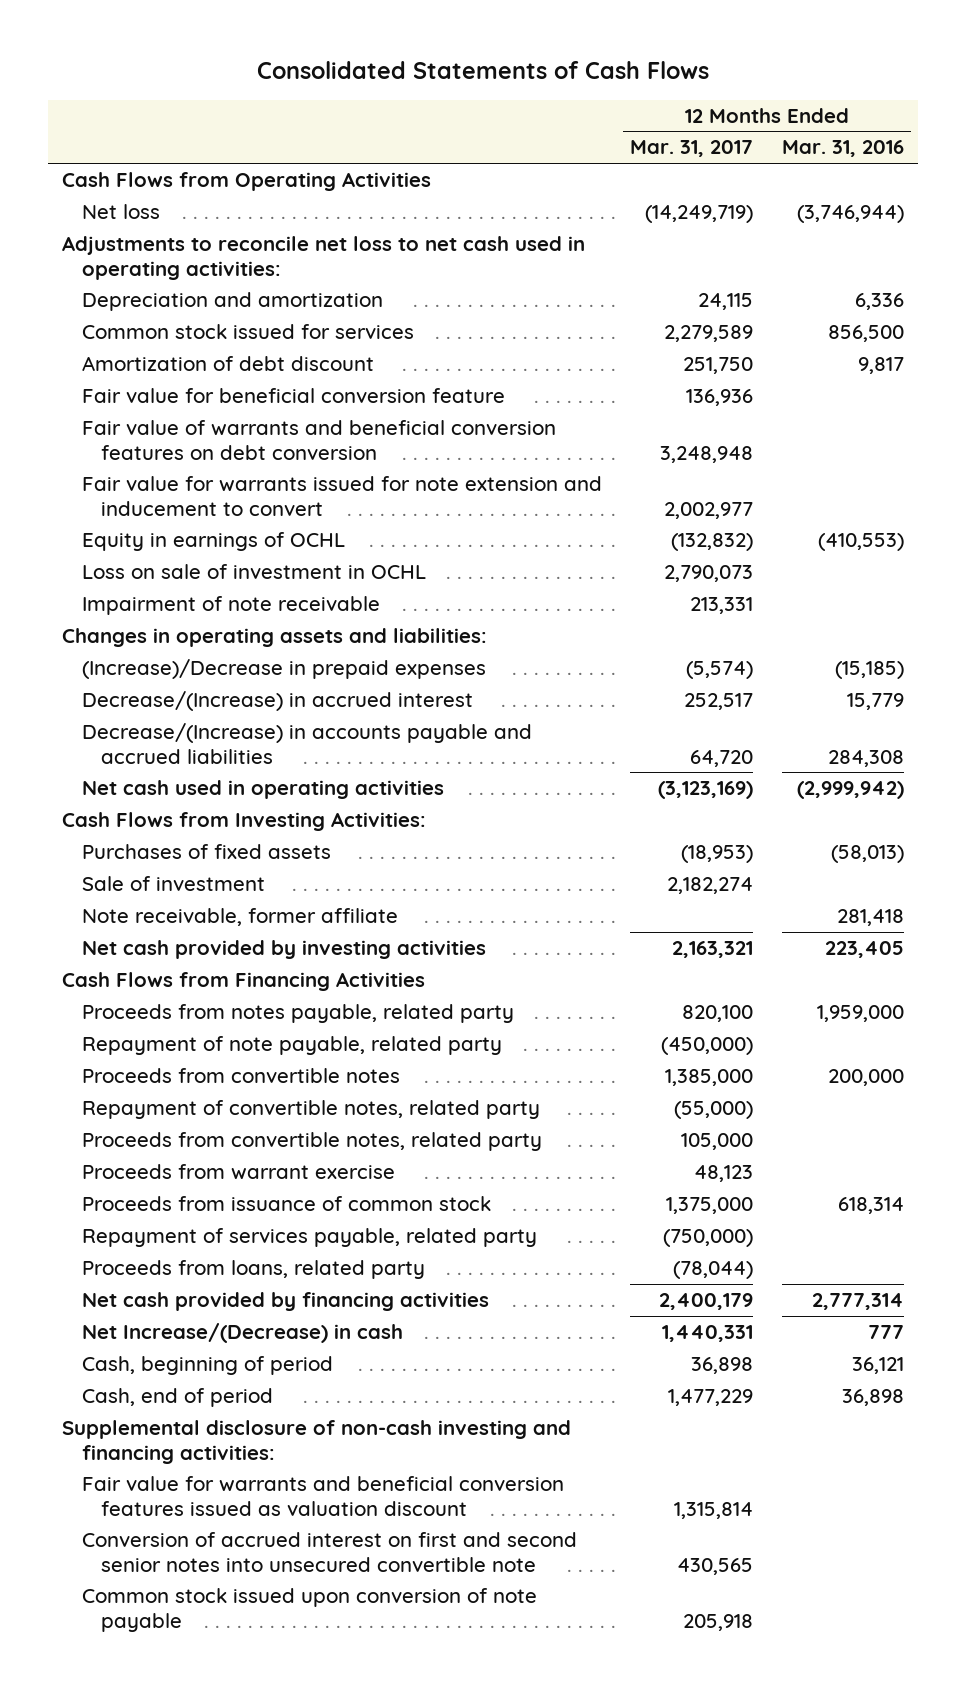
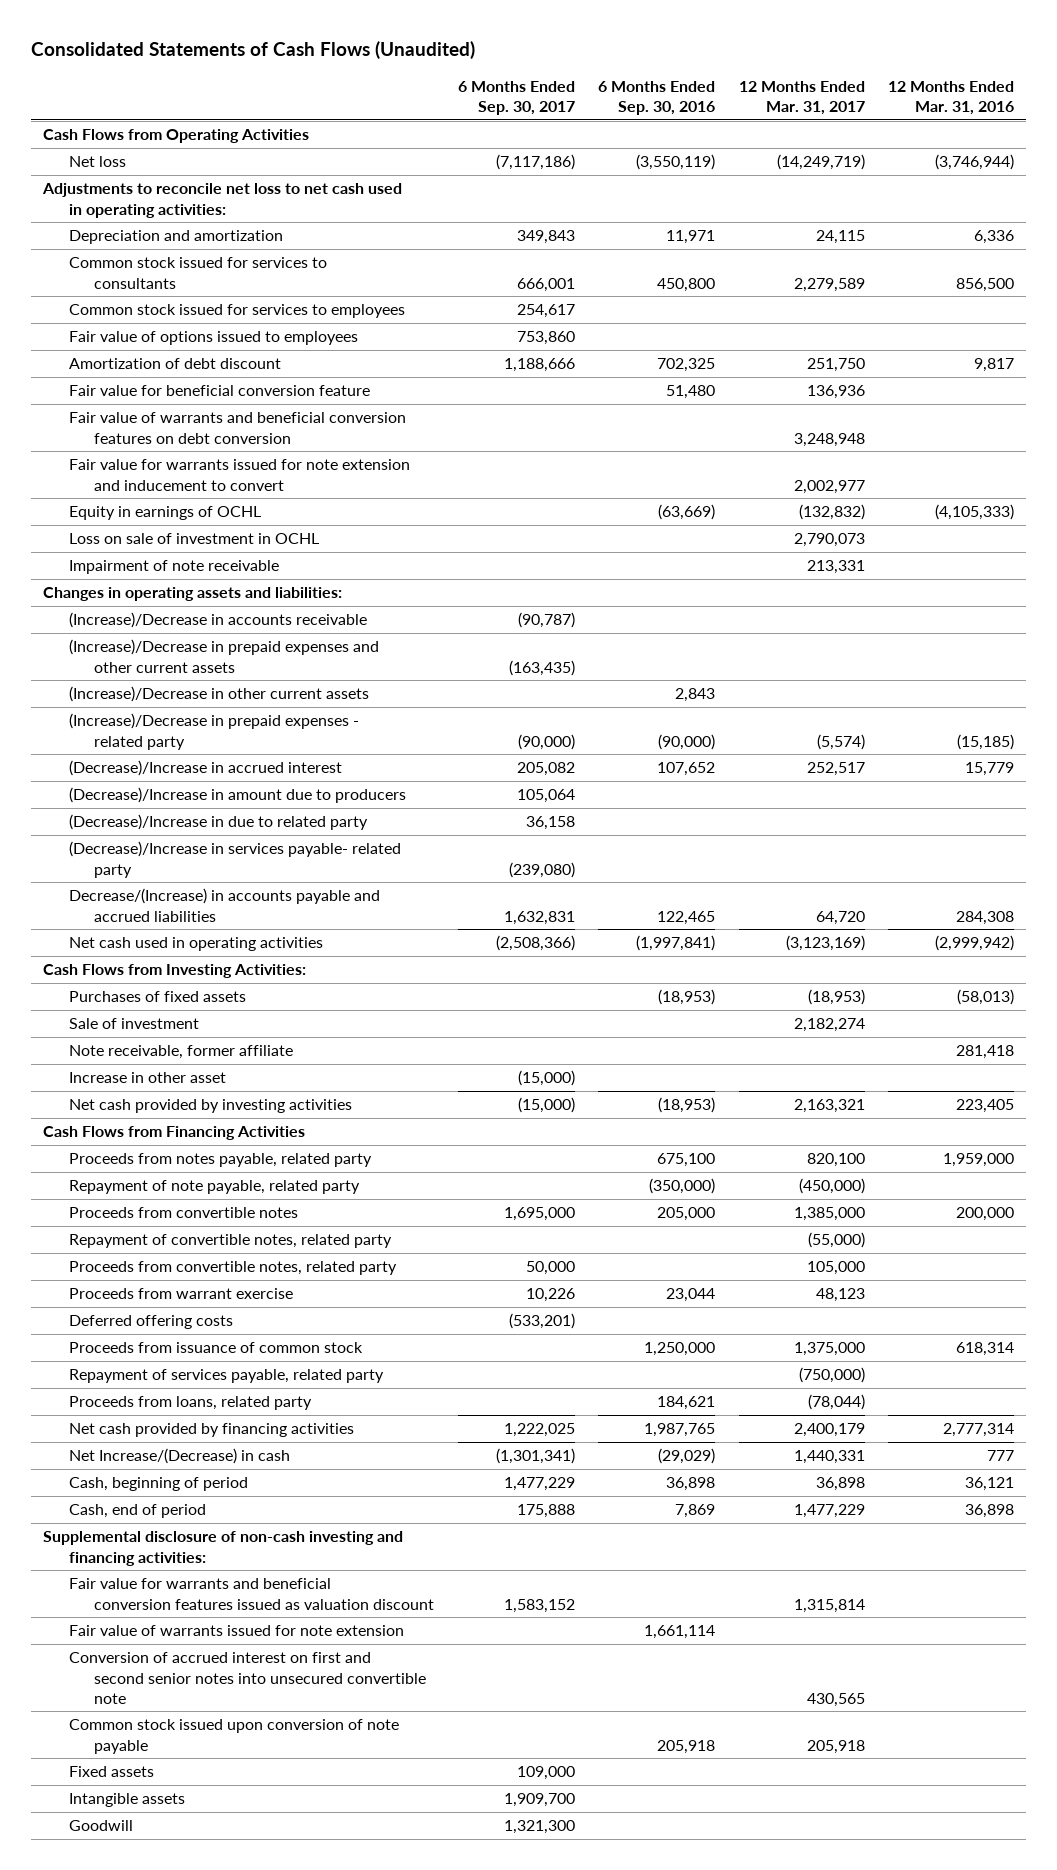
[256,61,709,80] Consolidated Statements of Cash Flows -> [31,41,476,60] Consolidated Statements of Cash Flows (Unaudited)
none -> [457,81,575,116] 6 Months Ended Sep. 30, 2017
none -> [598,81,716,116] 6 Months Ended Sep. 30, 2016
[81,324,414,340] Common stock issued for services -> [68,257,327,289] Common stock issued for services to consultants
none -> [68,304,405,319] Common stock issued for services to employees
none -> [68,331,358,346] Fair value of options issued to employees
[817,533,904,552] (410,553) -> [935,504,1015,521] (4,105,333)
none -> [68,612,367,629] (Increase)/Decrease in accounts receivable
none -> [68,639,379,673] (Increase)/Decrease in prepaid expenses and other current assets
none -> [68,686,369,703] (Increase)/Decrease in other current assets
[81,659,486,680] (Increase)/Decrease in prepaid expenses -> [68,713,359,750] (Increase)/Decrease in prepaid expenses - related party
[81,691,473,712] Decrease/(Increase) in accrued interest -> [68,760,342,777] (Decrease)/Increase in accrued interest
none -> [68,787,406,804] (Decrease)/Increase in amount due to producers
none -> [68,814,368,831] (Decrease)/Increase in due to related party
none -> [68,841,401,878] (Decrease)/Increase in services payable- related party
none -> [68,1072,226,1084] Increase in other asset
none -> [68,1315,233,1330] Deferred offering costs
none -> [68,1625,404,1637] Fair value of warrants issued for note extension
none -> [68,1766,154,1778] Fixed assets
none -> [68,1793,185,1808] Intangible assets
none -> [68,1820,133,1832] Goodwill

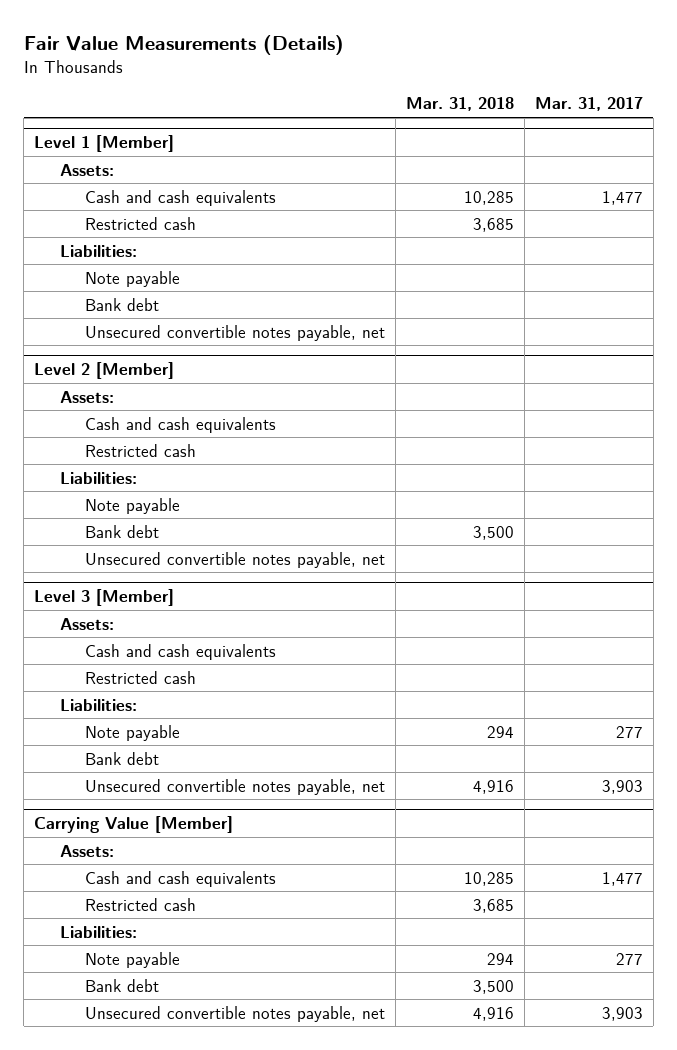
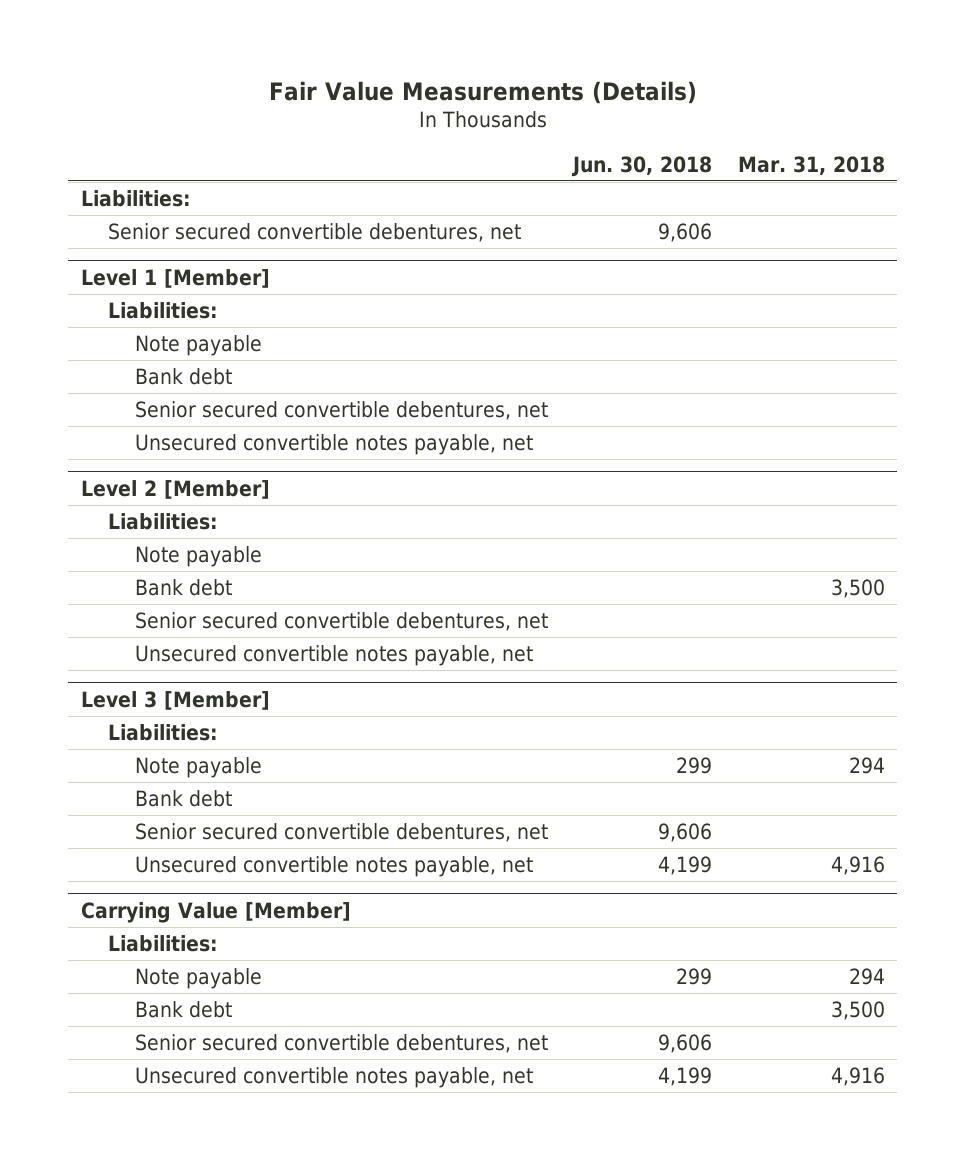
[534,97,643,112] Mar. 31, 2017 -> none
none -> [571,155,713,177] Jun. 30, 2018
none -> [80,189,191,207] Liabilities:
none -> [107,222,521,242] Senior secured convertible debentures, net
[59,163,114,176] Assets: -> none
[85,189,277,206] Cash and cash equivalents -> none
[85,216,197,230] Restricted cash -> none
none -> [134,400,548,420] Senior secured convertible debentures, net
[59,390,114,403] Assets: -> none
[85,416,277,433] Cash and cash equivalents -> none
[85,443,197,457] Restricted cash -> none
none -> [134,611,548,631] Senior secured convertible debentures, net
[59,617,114,630] Assets: -> none
[85,643,277,660] Cash and cash equivalents -> none
[85,670,197,684] Restricted cash -> none
none -> [134,822,548,842] Senior secured convertible debentures, net
[59,844,114,857] Assets: -> none
[85,870,277,887] Cash and cash equivalents -> none
[85,897,197,911] Restricted cash -> none
none -> [134,1033,548,1053] Senior secured convertible debentures, net

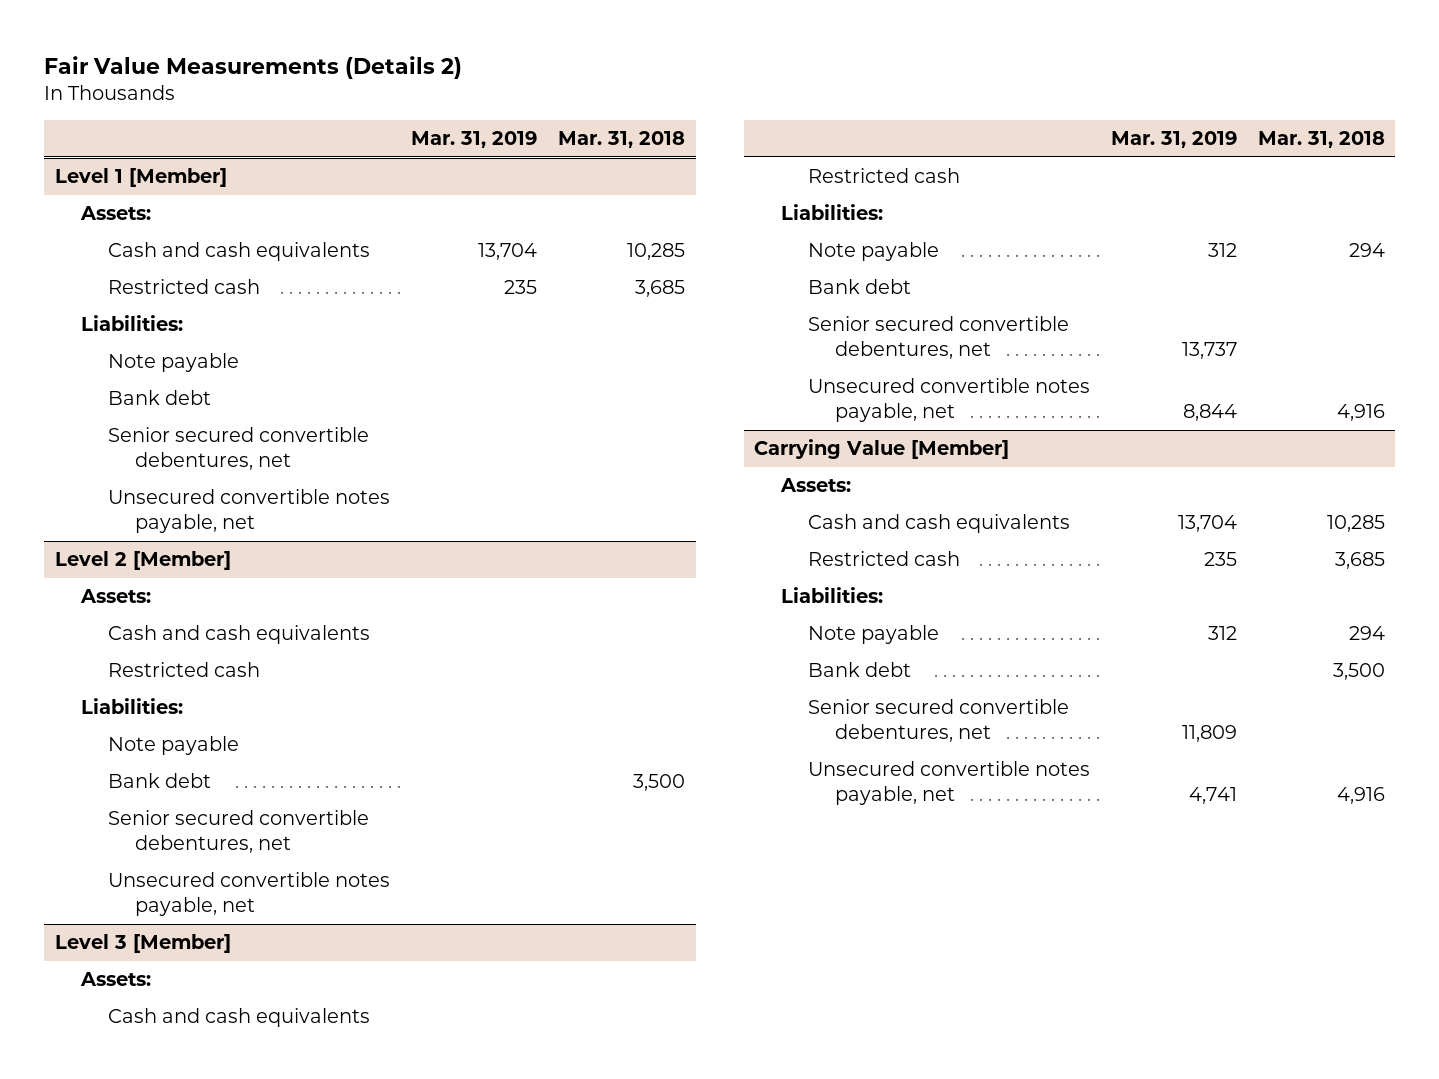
[268,80,697,104] Fair Value Measurements (Details) -> [44,56,463,80] Fair Value Measurements (Details 2)
[571,155,713,177] Jun. 30, 2018 -> none
none -> [411,130,538,148] Mar. 31, 2019
[80,189,191,207] Liabilities: -> none
[107,222,521,242] Senior secured convertible debentures, net -> none
none -> [80,206,152,221] Assets:
none -> [108,242,371,262] Cash and cash equivalents
none -> [108,279,261,295] Restricted cash
none -> [80,589,152,604] Assets:
none -> [108,625,371,645] Cash and cash equivalents
none -> [108,662,261,678] Restricted cash
none -> [80,972,152,987] Assets:
none -> [108,1008,371,1028] Cash and cash equivalents
none -> [807,168,960,184] Restricted cash
none -> [780,478,852,493] Assets:
none -> [807,514,1070,534] Cash and cash equivalents
none -> [807,551,960,567] Restricted cash

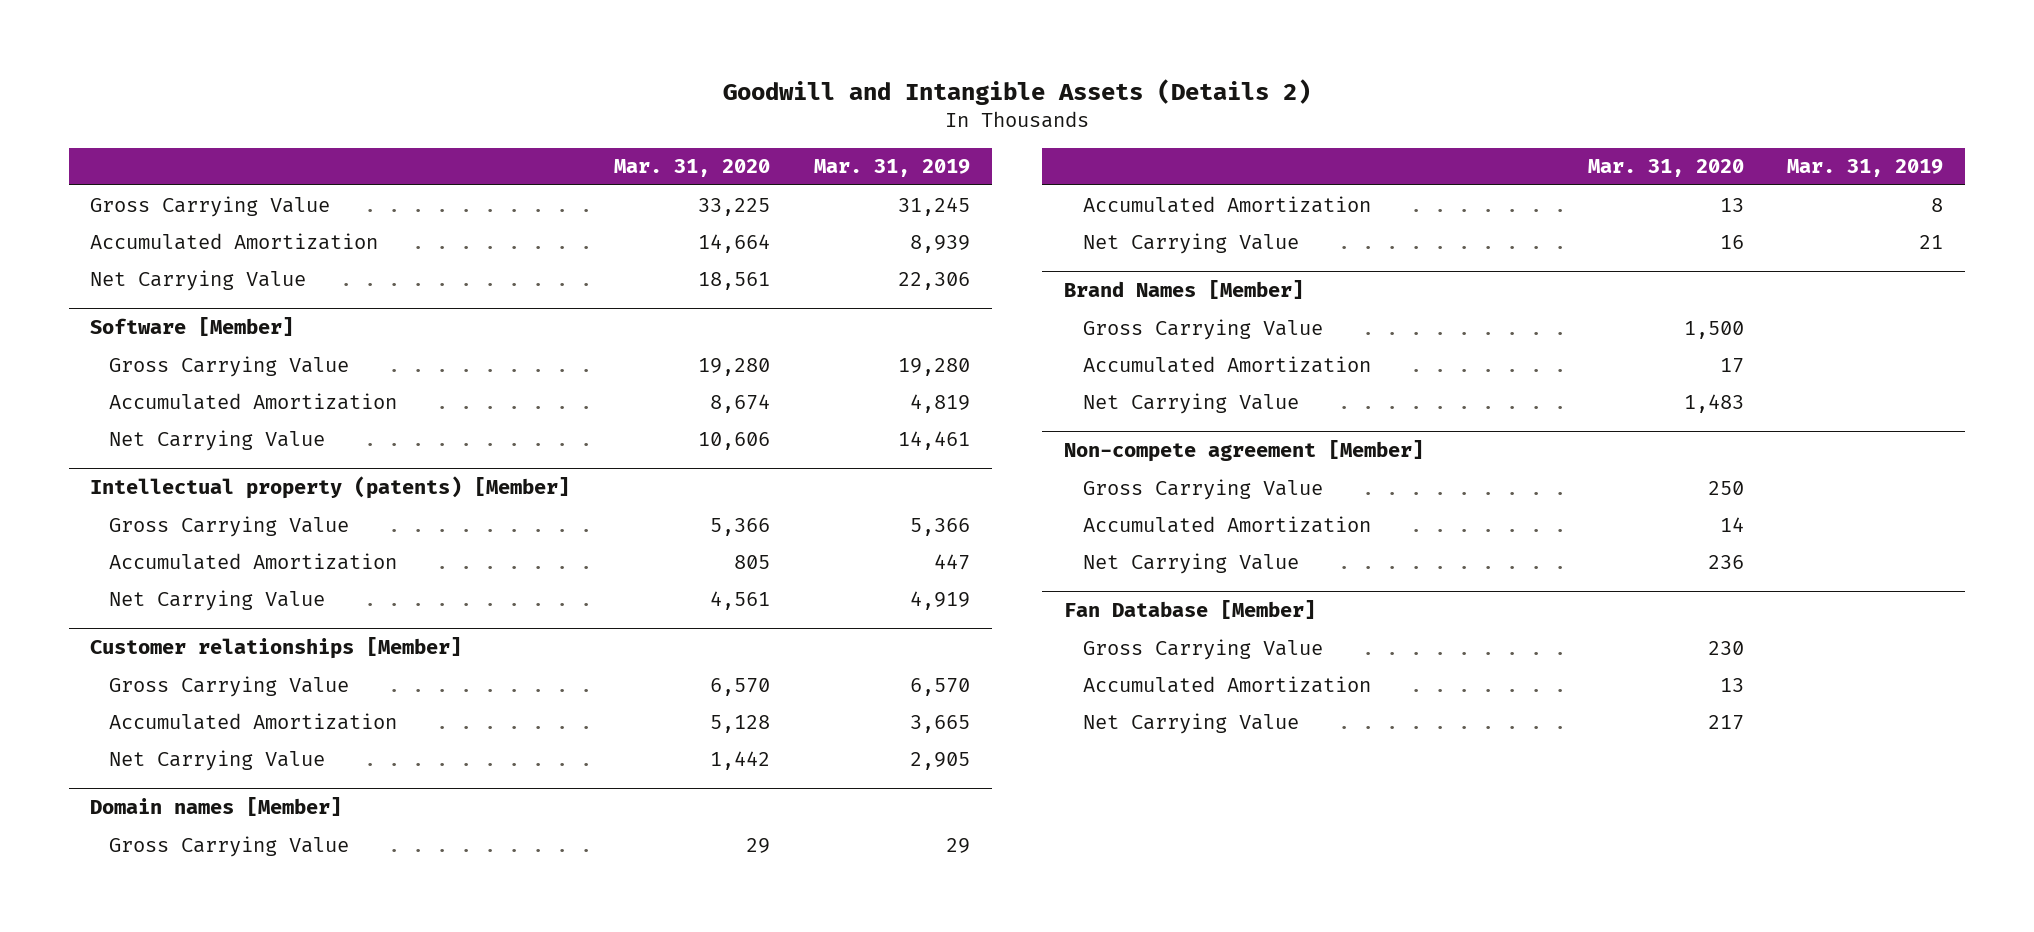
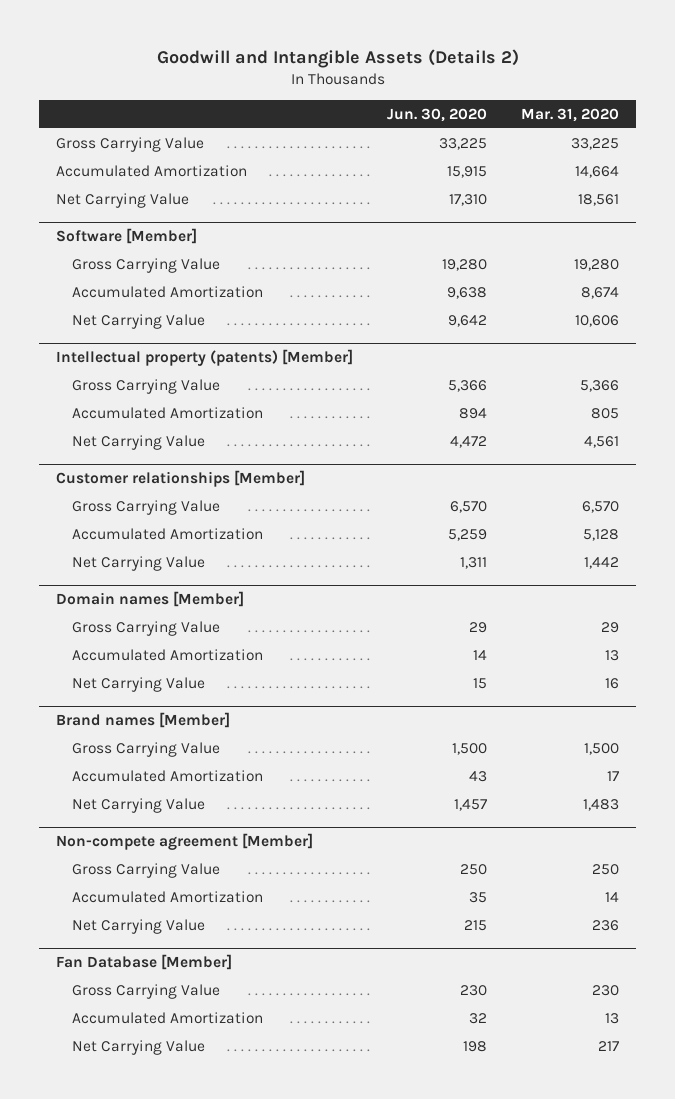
[813,159,970,178] Mar. 31, 2019 -> none
none -> [387,107,488,122] Jun. 30, 2020
[1063,280,1304,300] Brand Names [Member] -> [56,712,231,729] Brand names [Member]

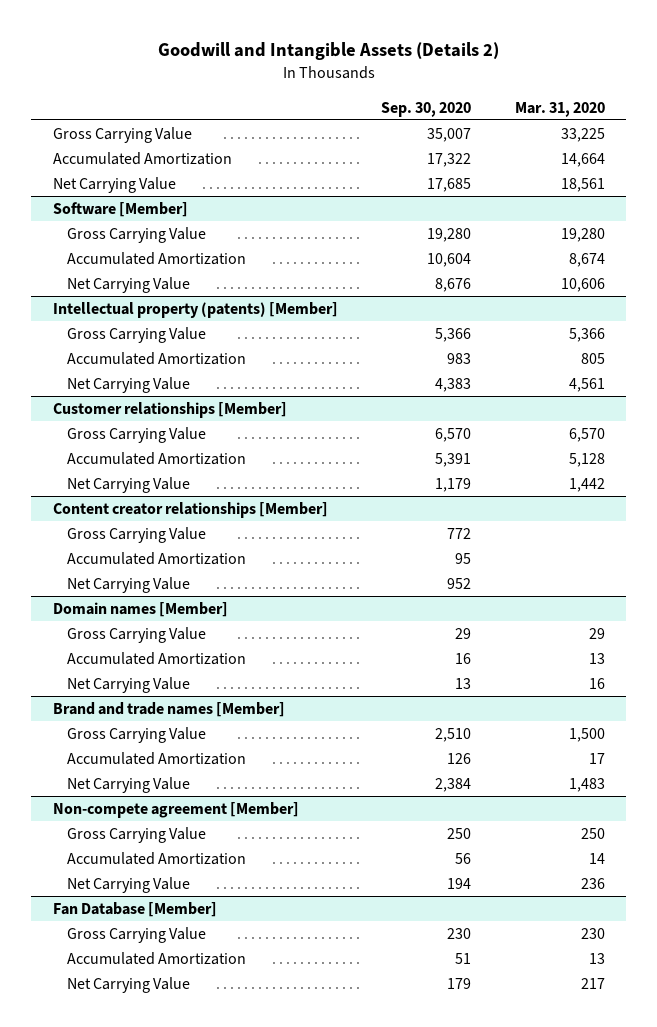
[387,107,488,122] Jun. 30, 2020 -> none
none -> [381,101,472,117] Sep. 30, 2020
none -> [52,502,328,519] Content creator relationships [Member]
none -> [66,527,206,544] Gross Carrying Value
none -> [66,552,246,566] Accumulated Amortization
none -> [66,577,190,594] Net Carrying Value
[56,712,231,729] Brand names [Member] -> [52,702,285,718] Brand and trade names [Member]

